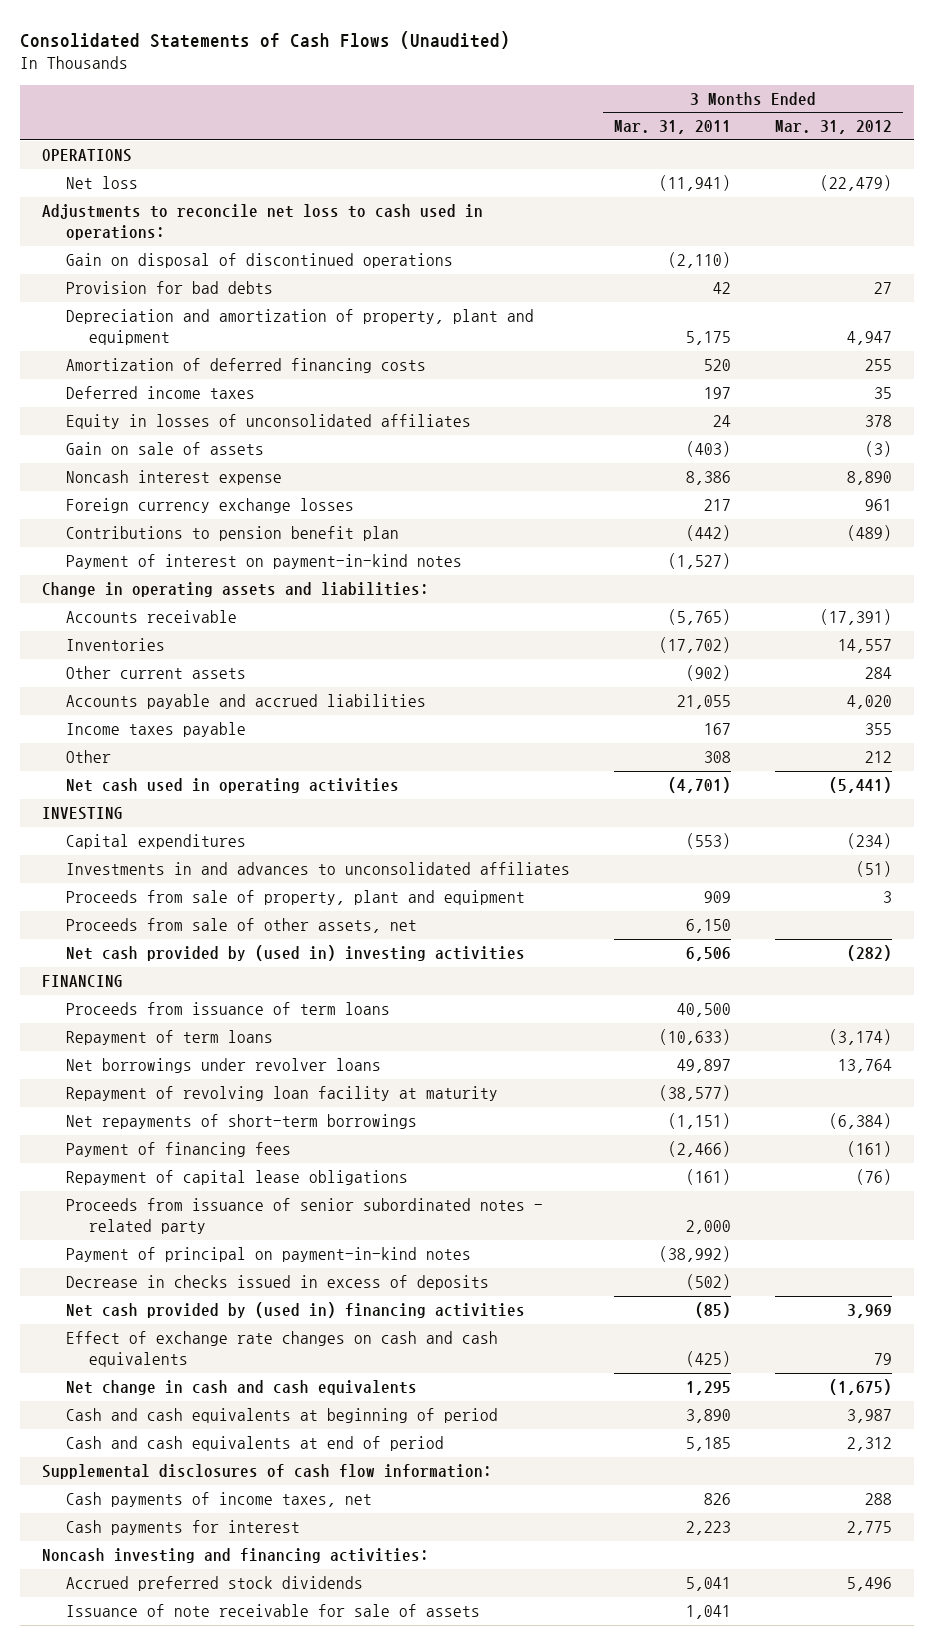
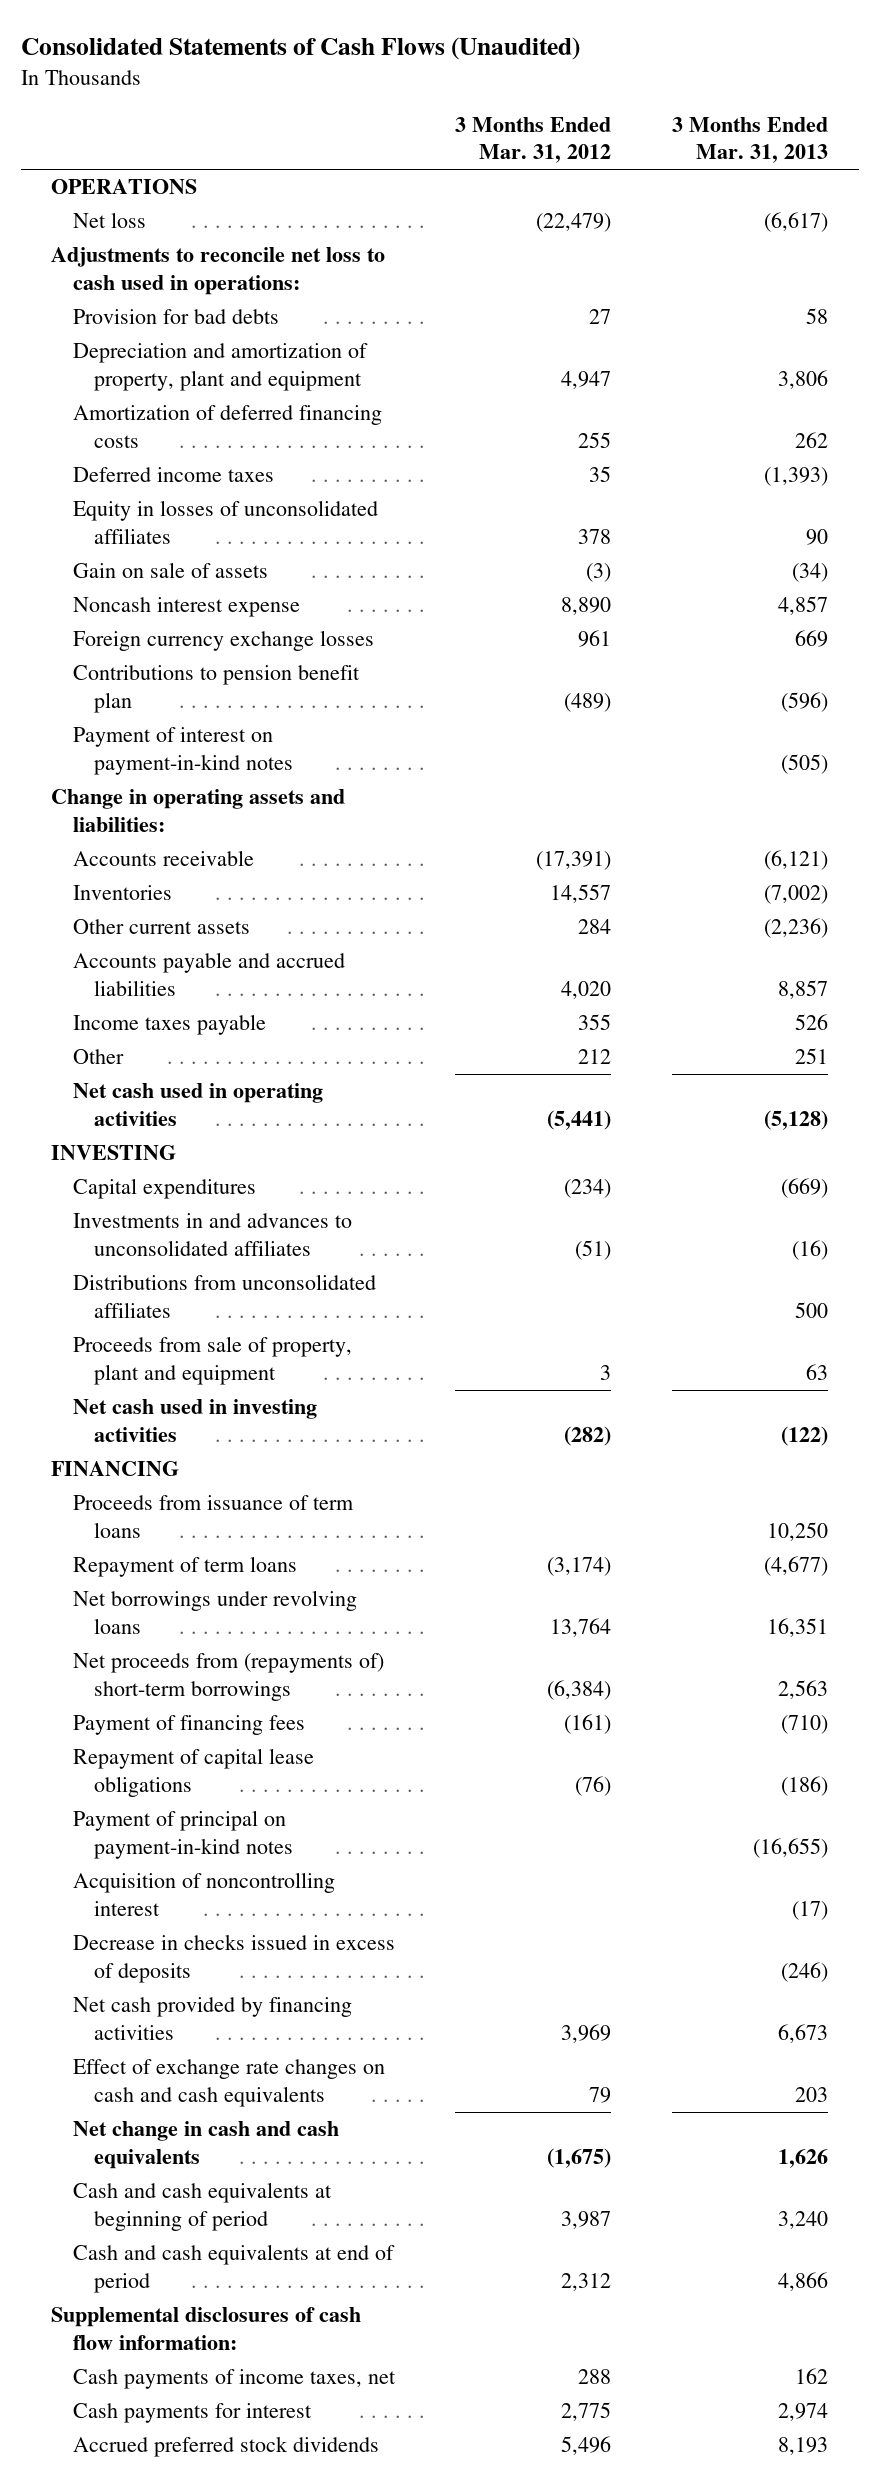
[613,120,731,135] Mar. 31, 2011 -> none
none -> [672,116,829,164] 3 Months Ended Mar. 31, 2013
[65,253,453,269] Gain on disposal of discontinued operations -> none
none -> [72,1274,376,1318] Distributions from unconsolidated affiliates
[65,918,417,934] Proceeds from sale of other assets, net -> none
[65,945,525,962] Net cash provided by (used in) investing activities -> [72,1399,317,1442] Net cash used in investing activities
[65,1086,498,1102] Repayment of revolving loan facility at maturity -> none
[65,1058,381,1074] Net borrowings under revolver loans -> [72,1590,357,1634] Net borrowings under revolving loans
[65,1114,417,1130] Net repayments of short-term borrowings -> [72,1653,384,1701] Net proceeds from (repayments of) short-term borrowings
[65,1198,543,1235] Proceeds from issuance of senior subordinated notes - related party -> none
none -> [72,1872,335,1916] Acquisition of noncontrolling interest
[65,1302,525,1319] Net cash provided by (used in) financing activities -> [72,1997,352,2040] Net cash provided by financing activities
[42,1548,430,1564] Noncash investing and financing activities: -> none
[65,1604,480,1618] Issuance of note receivable for sale of assets -> none

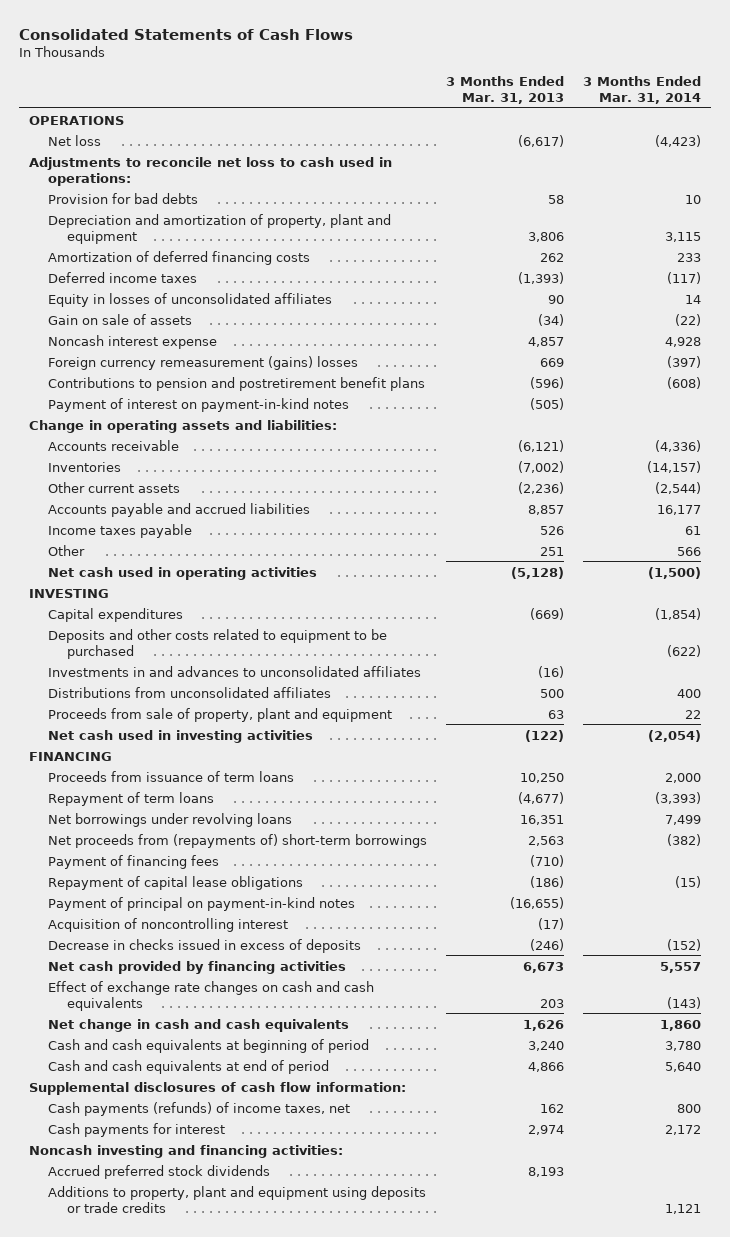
[20,37,580,61] Consolidated Statements of Cash Flows (Unaudited) -> [19,28,354,40] Consolidated Statements of Cash Flows
[455,116,612,164] 3 Months Ended Mar. 31, 2012 -> none
none -> [583,75,702,104] 3 Months Ended Mar. 31, 2014
[72,630,374,652] Foreign currency exchange losses -> [47,355,358,370] Foreign currency remeasurement (gains) losses
[72,665,360,713] Contributions to pension benefit plan -> [47,376,425,391] Contributions to pension and postretirement benefit plans
none -> [47,628,387,659] Deposits and other costs related to equipment to be purchased
[72,2369,396,2390] Cash payments of income taxes, net -> [47,1101,350,1116] Cash payments (refunds) of income taxes, net
none -> [28,1144,343,1158] Noncash investing and financing activities:
none -> [47,1185,426,1213] Additions to property, plant and equipment using deposits or trade credits

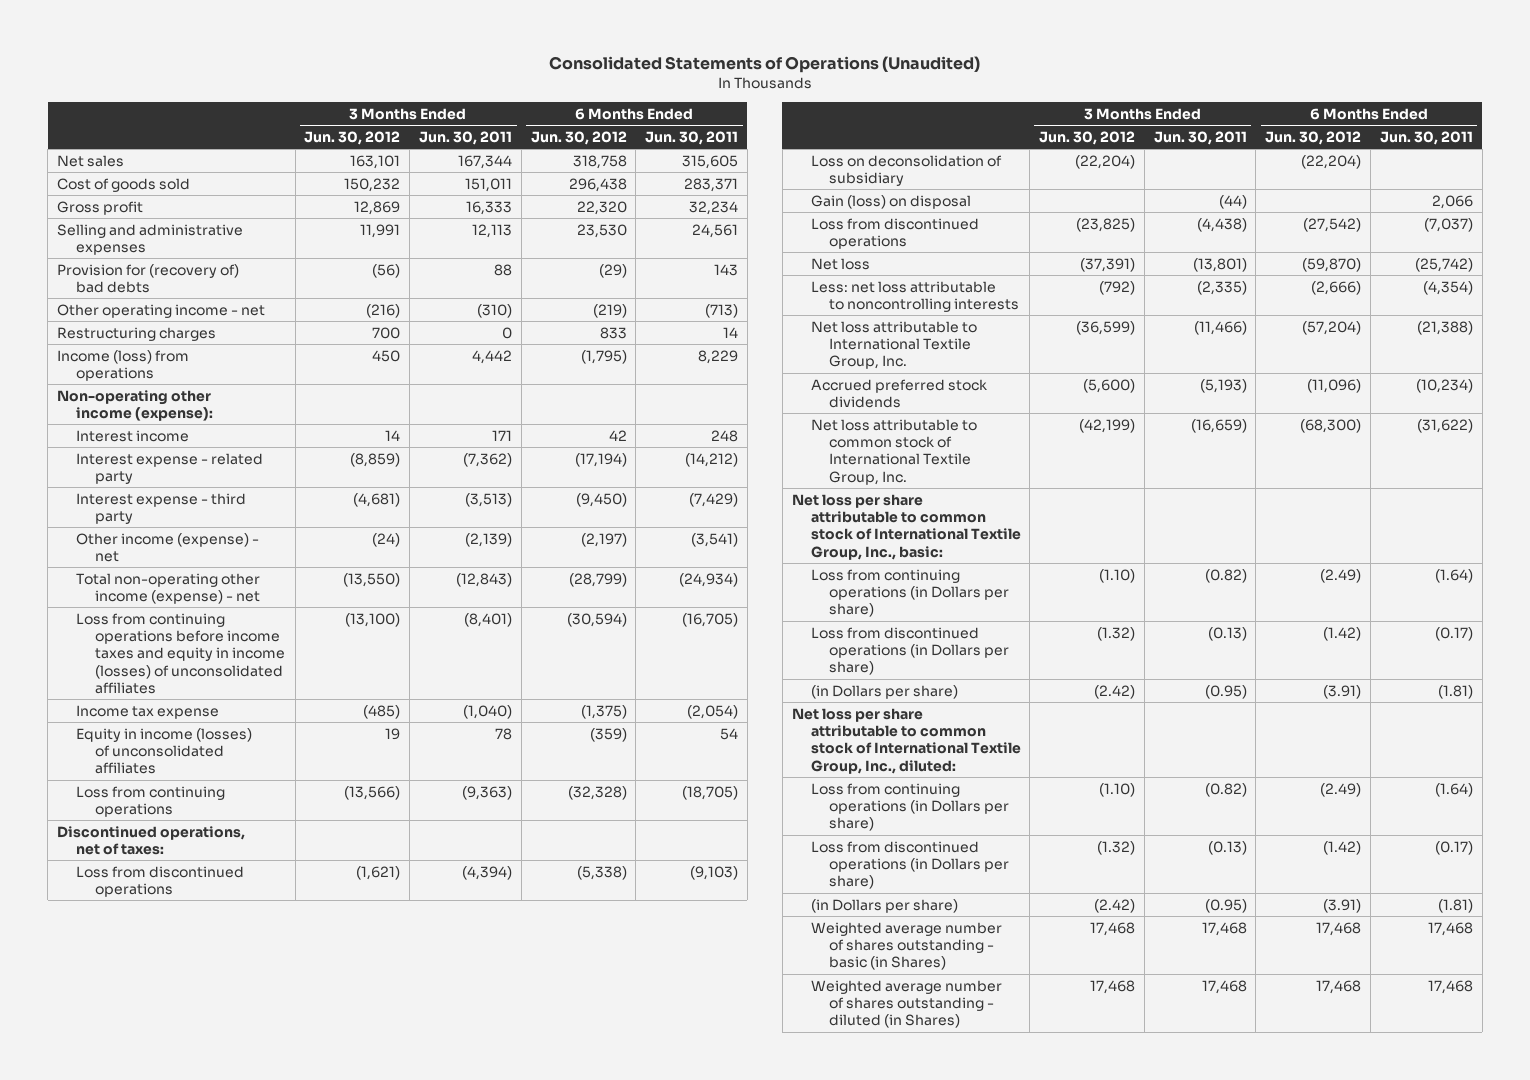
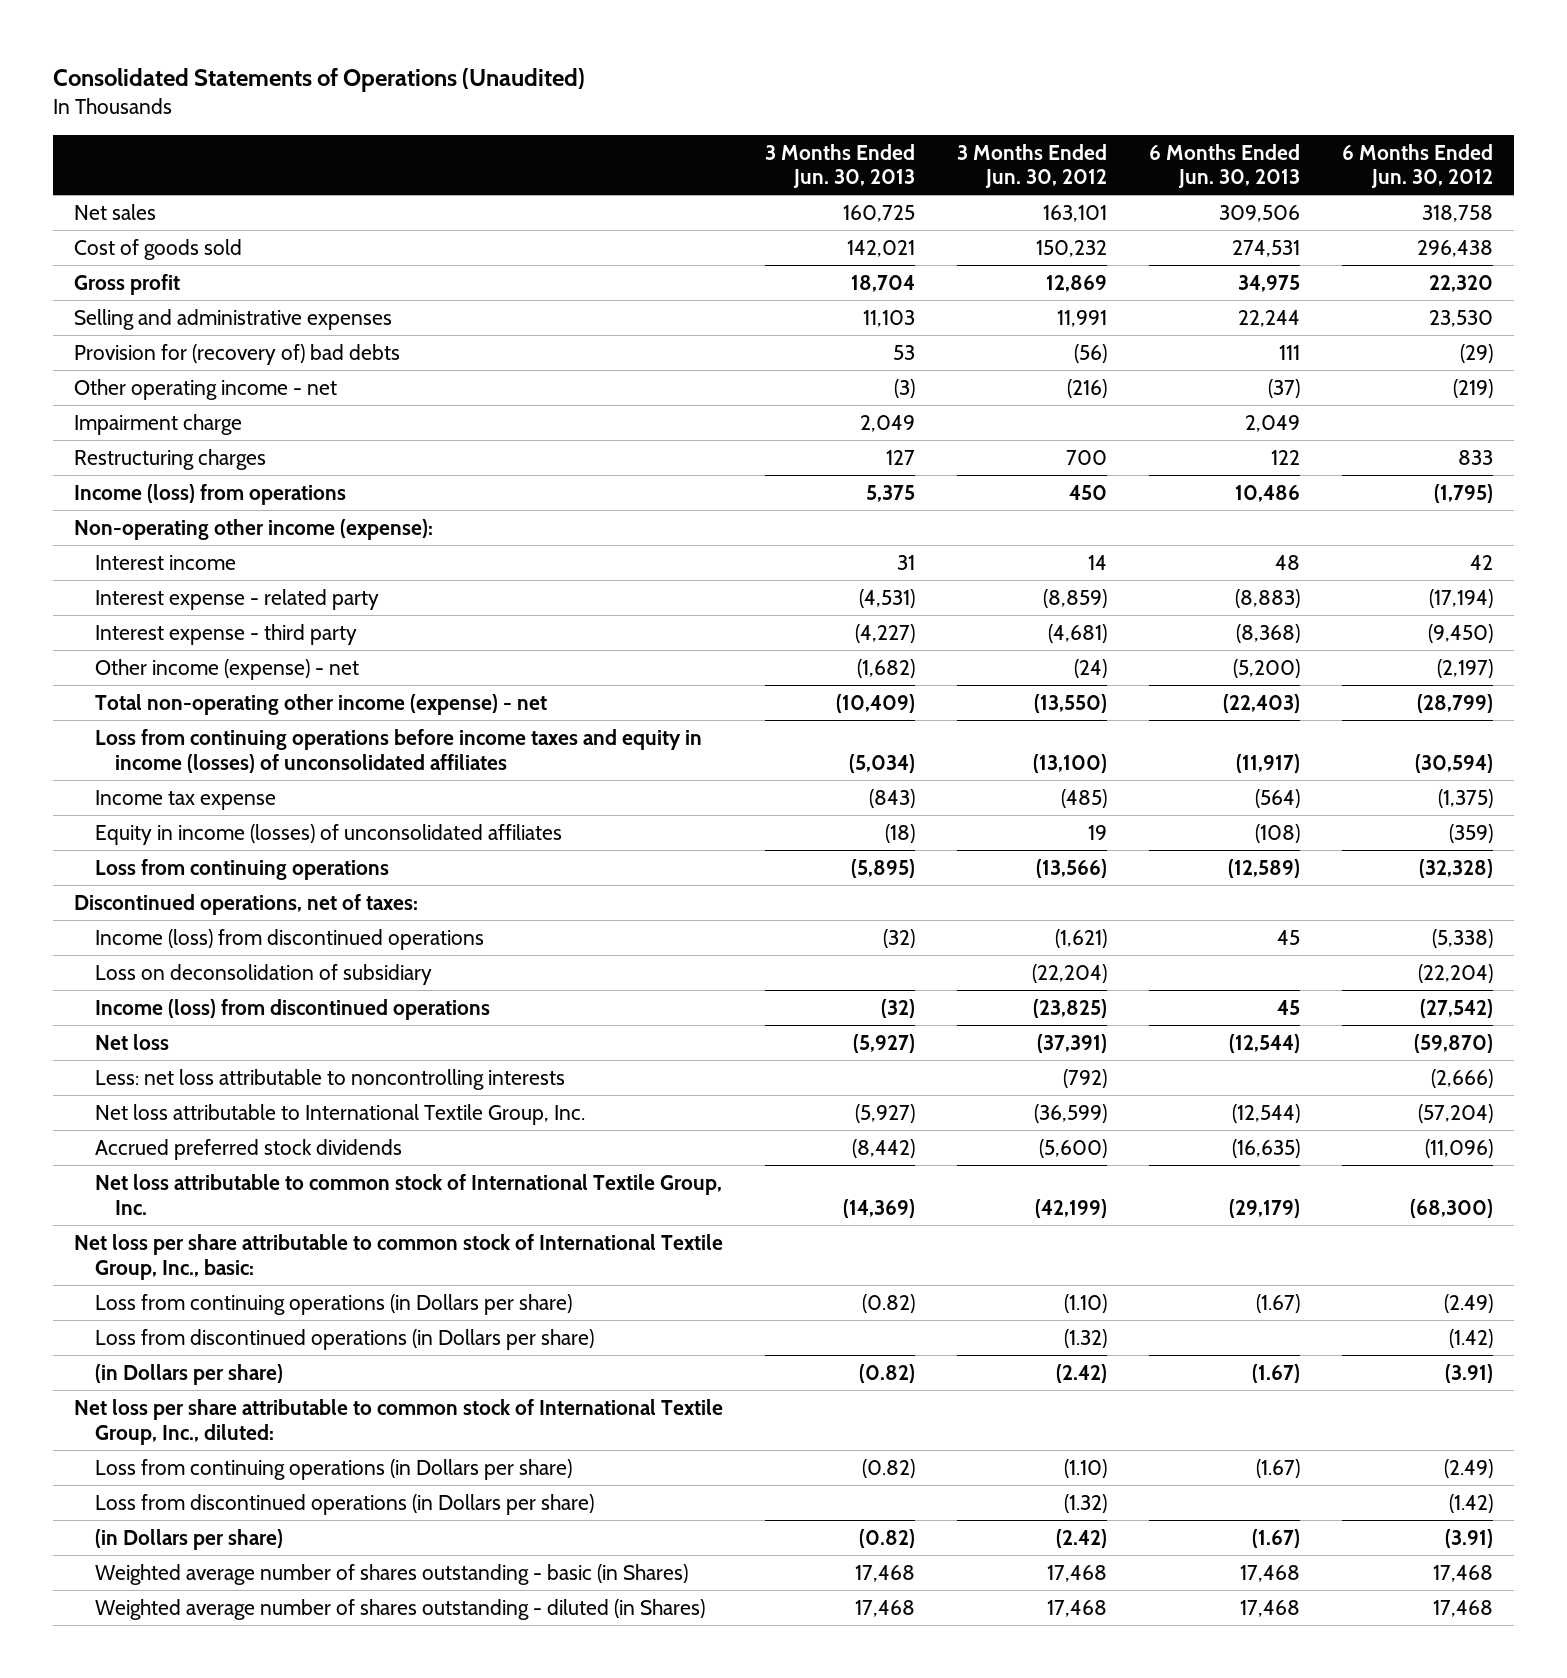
[419,130,513,145] Jun. 30, 2011 -> none
[645,130,739,145] Jun. 30, 2011 -> none
none -> [765,143,916,189] 3 Months Ended Jun. 30, 2013
none -> [1148,143,1300,189] 6 Months Ended Jun. 30, 2013
none -> [74,413,243,435] Impairment charge
[75,865,244,897] Loss from discontinued operations -> [94,928,484,950] Income (loss) from discontinued operations
[810,194,971,209] Gain (loss) on disposal -> none
[810,217,979,249] Loss from discontinued operations -> [94,998,490,1020] Income (loss) from discontinued operations

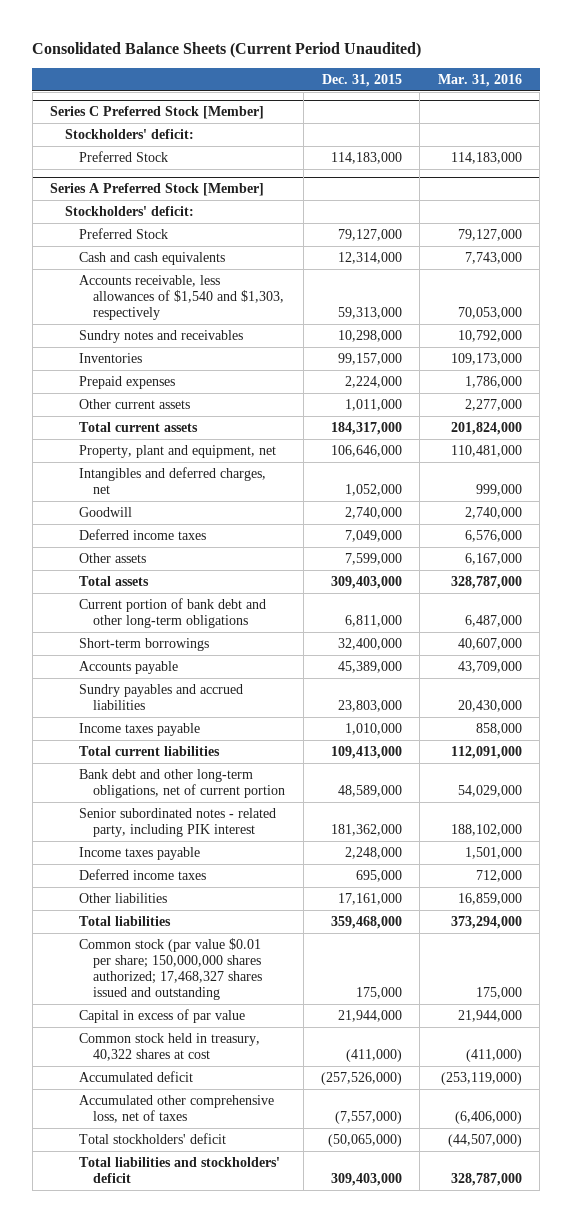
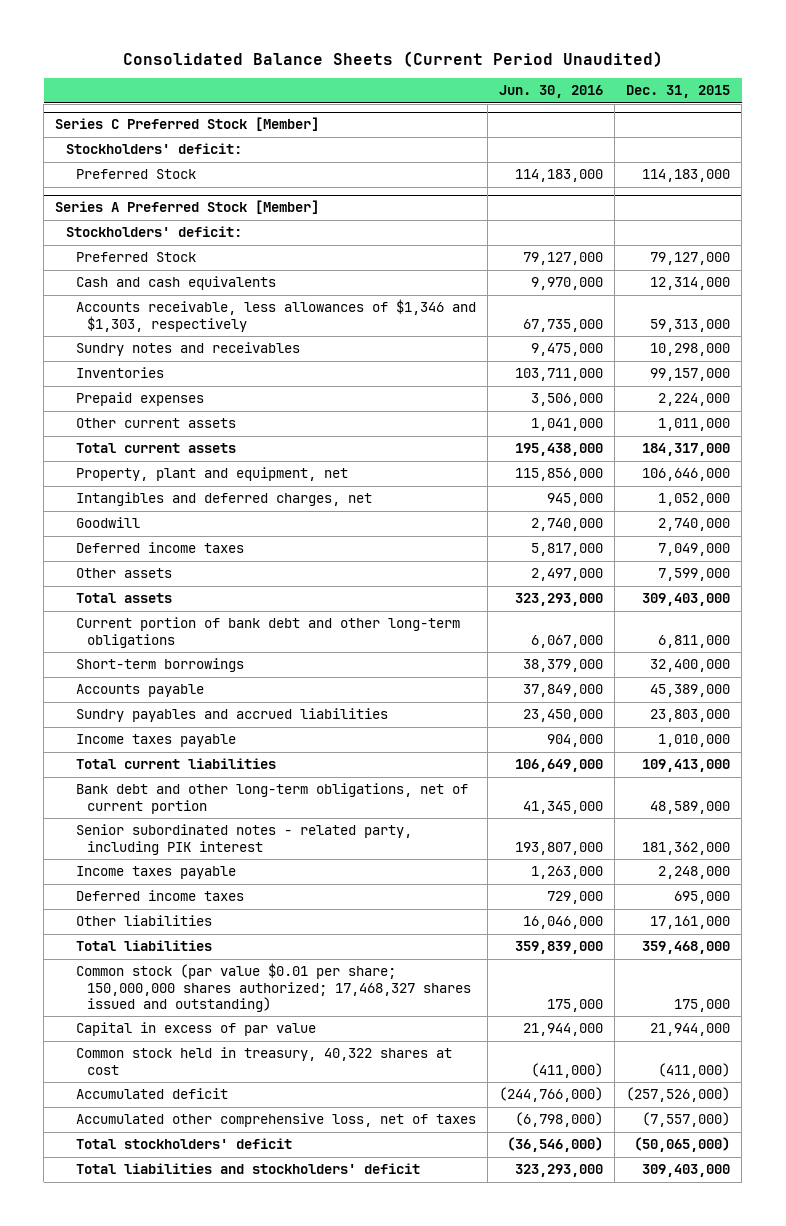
[437,73,522,87] Mar. 31, 2016 -> none
none -> [499,85,604,99] Jun. 30, 2016
[78,275,285,321] Accounts receivable, less allowances of $1,540 and $1,303, respectively -> [76,299,477,332] Accounts receivable, less allowances of $1,346 and $1,303, respectively
[78,938,263,1001] Common stock (par value $0.01 per share; 150,000,000 shares authorized; 17,468,327 shares issued and outstanding -> [76,963,472,1012] Common stock (par value $0.01 per share; 150,000,000 shares authorized; 17,468,327 shares issued and outstanding)

